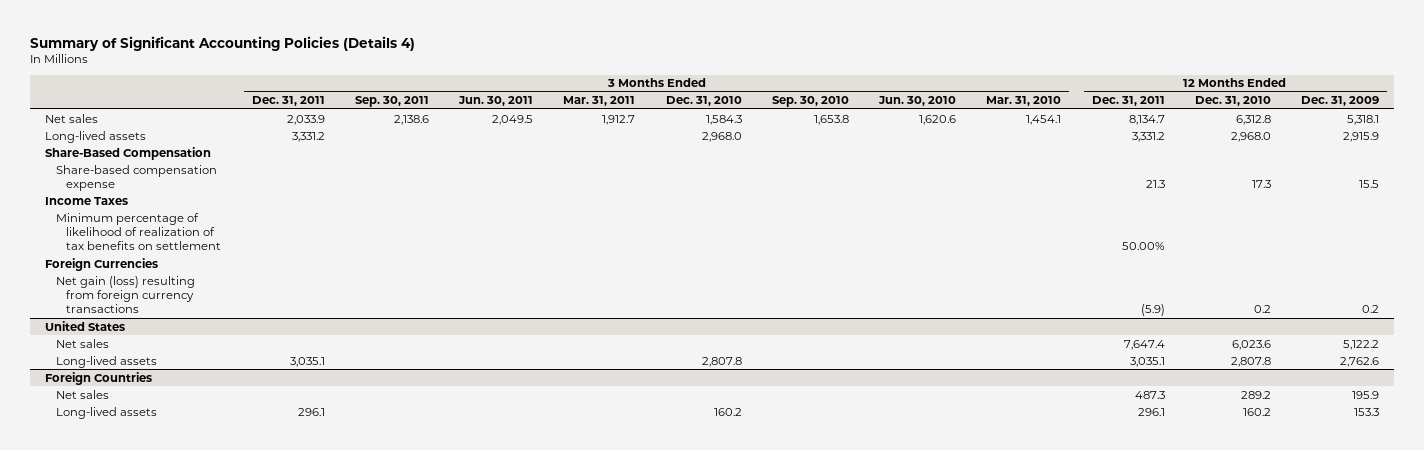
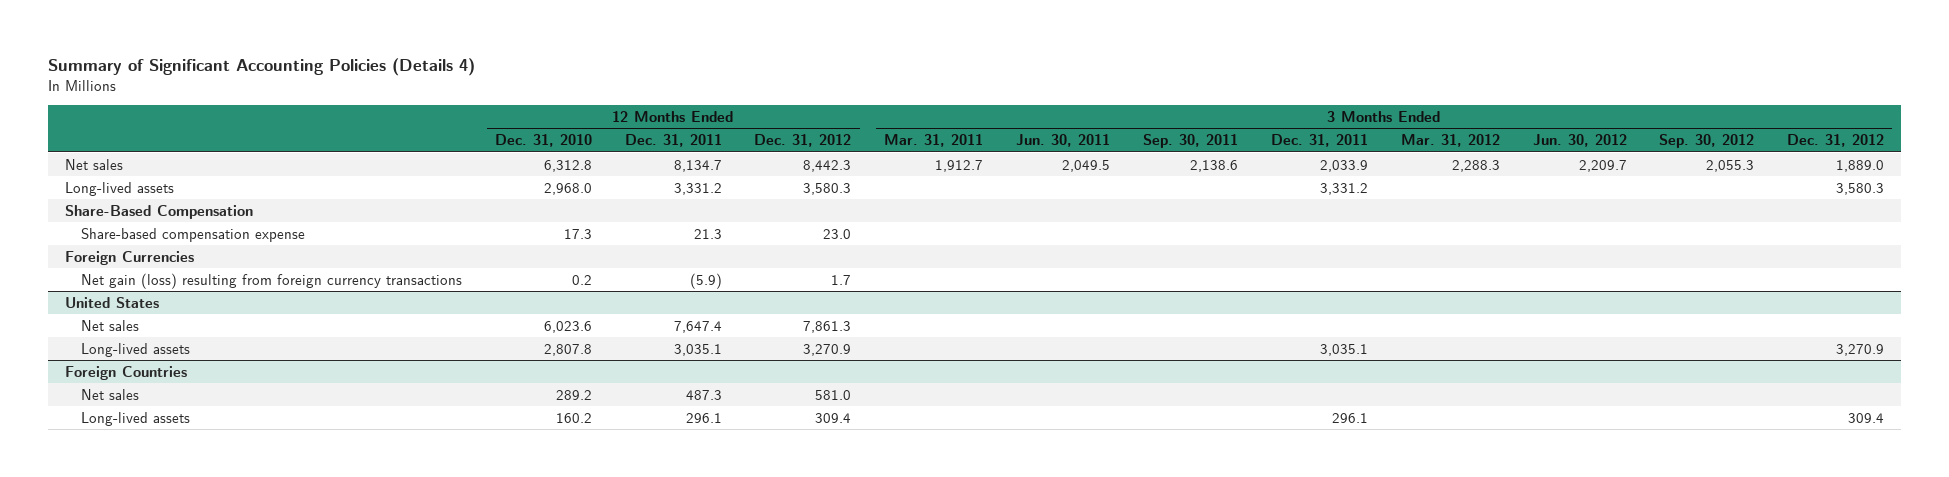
[665,96,742,107] Dec. 31, 2010 -> none
[771,96,849,108] Sep. 30, 2010 -> none
[878,96,957,107] Jun. 30, 2010 -> none
[986,96,1062,107] Mar. 31, 2010 -> none
[1301,96,1380,107] Dec. 31, 2009 -> none
none -> [754,134,852,148] Dec. 31, 2012
none -> [1400,134,1500,148] Mar. 31, 2012
none -> [1532,134,1627,148] Jun. 30, 2012
none -> [1659,134,1755,149] Sep. 30, 2012
none -> [1787,134,1885,148] Dec. 31, 2012
[44,196,128,205] Income Taxes -> none
[55,212,222,251] Minimum percentage of likelihood of realization of tax benefits on settlement -> none

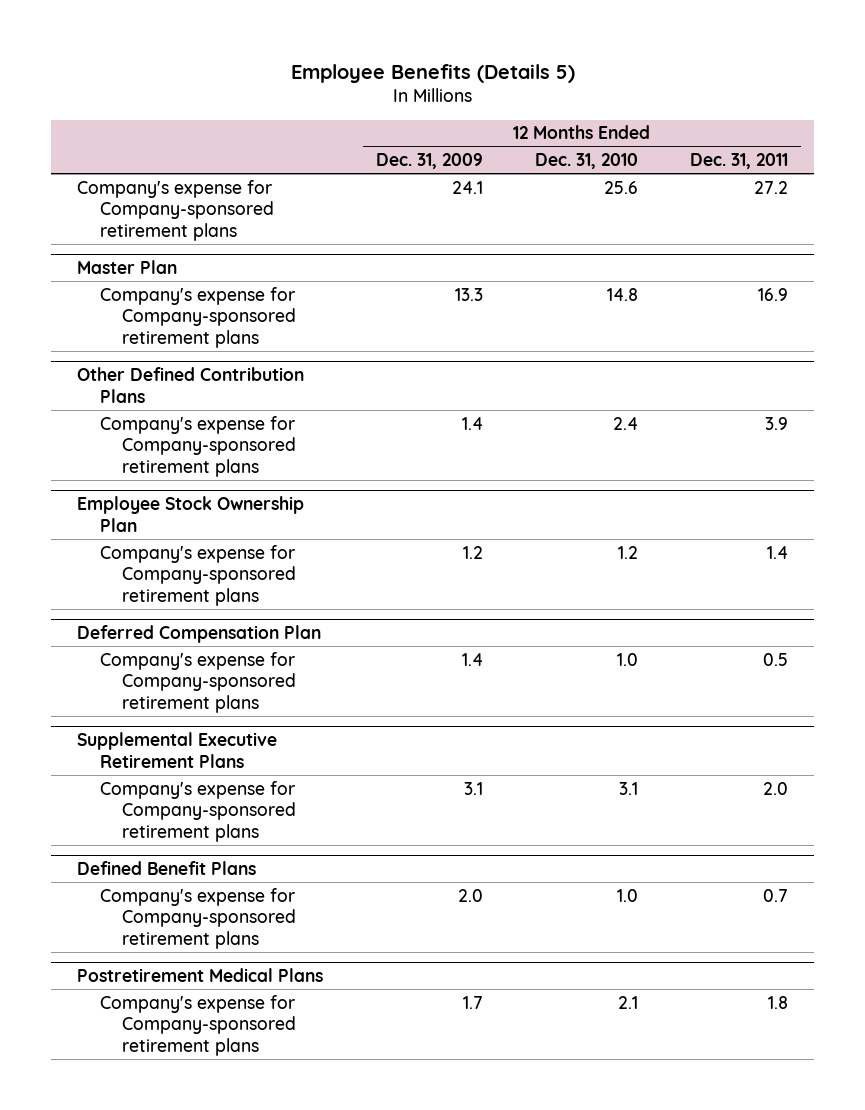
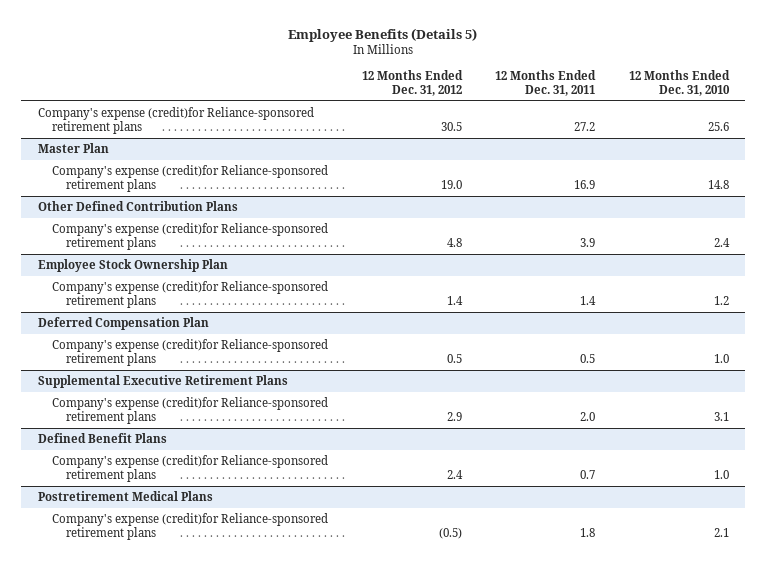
[375,153,483,170] Dec. 31, 2009 -> none
none -> [361,70,463,96] 12 Months Ended Dec. 31, 2012
[77,179,274,241] Company's expense for Company-sponsored retirement plans -> [37,106,314,134] Company's expense (credit)for Reliance-sponsored retirement plans
[99,286,297,348] Company's expense for Company-sponsored retirement plans -> [52,164,329,192] Company's expense (credit)for Reliance-sponsored retirement plans
[99,415,297,477] Company's expense for Company-sponsored retirement plans -> [52,222,329,250] Company's expense (credit)for Reliance-sponsored retirement plans
[99,544,297,606] Company's expense for Company-sponsored retirement plans -> [52,280,329,308] Company's expense (credit)for Reliance-sponsored retirement plans
[99,651,297,713] Company's expense for Company-sponsored retirement plans -> [52,338,329,366] Company's expense (credit)for Reliance-sponsored retirement plans
[99,780,297,842] Company's expense for Company-sponsored retirement plans -> [52,396,329,424] Company's expense (credit)for Reliance-sponsored retirement plans
[99,887,297,949] Company's expense for Company-sponsored retirement plans -> [52,454,329,482] Company's expense (credit)for Reliance-sponsored retirement plans
[99,994,297,1056] Company's expense for Company-sponsored retirement plans -> [52,512,329,540] Company's expense (credit)for Reliance-sponsored retirement plans

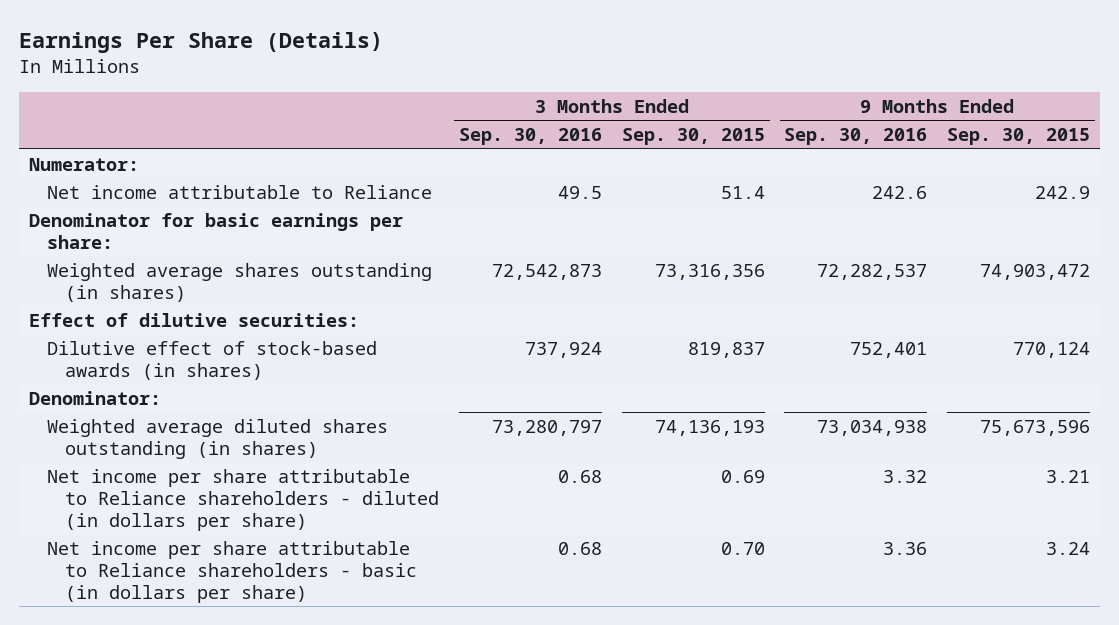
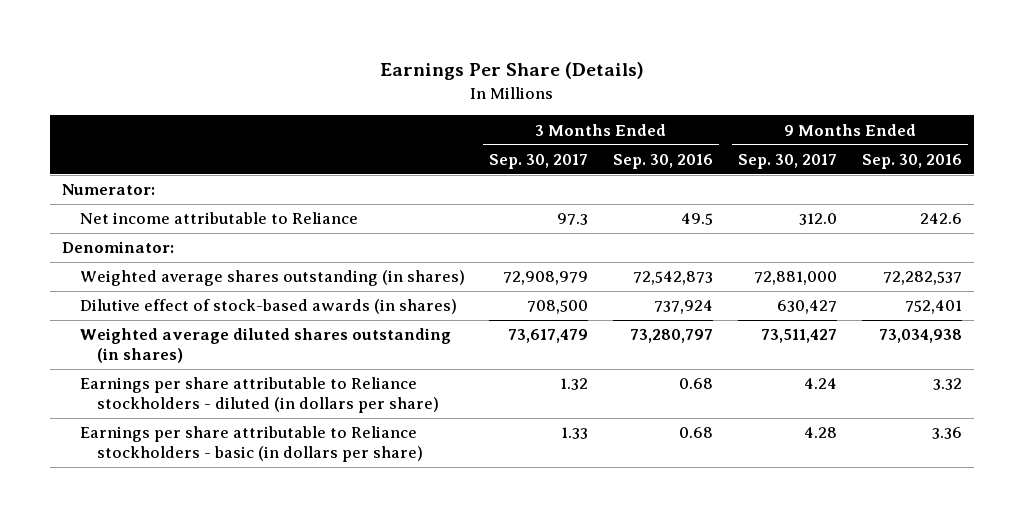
[621,128,765,146] Sep. 30, 2015 -> none
[947,128,1091,146] Sep. 30, 2015 -> none
none -> [489,153,589,169] Sep. 30, 2017
none -> [737,153,837,169] Sep. 30, 2017
[28,212,403,249] Denominator for basic earnings per share: -> none
[28,390,161,405] Denominator: -> [62,241,175,254] Denominator:
[28,312,359,327] Effect of dilutive securities: -> none
[46,468,439,531] Net income per share attributable to Reliance shareholders - diluted (in dollars per share) -> [79,377,439,413] Earnings per share attributable to Reliance stockholders - diluted (in dollars per share)
[46,540,417,603] Net income per share attributable to Reliance shareholders - basic (in dollars per share) -> [79,426,423,462] Earnings per share attributable to Reliance stockholders - basic (in dollars per share)

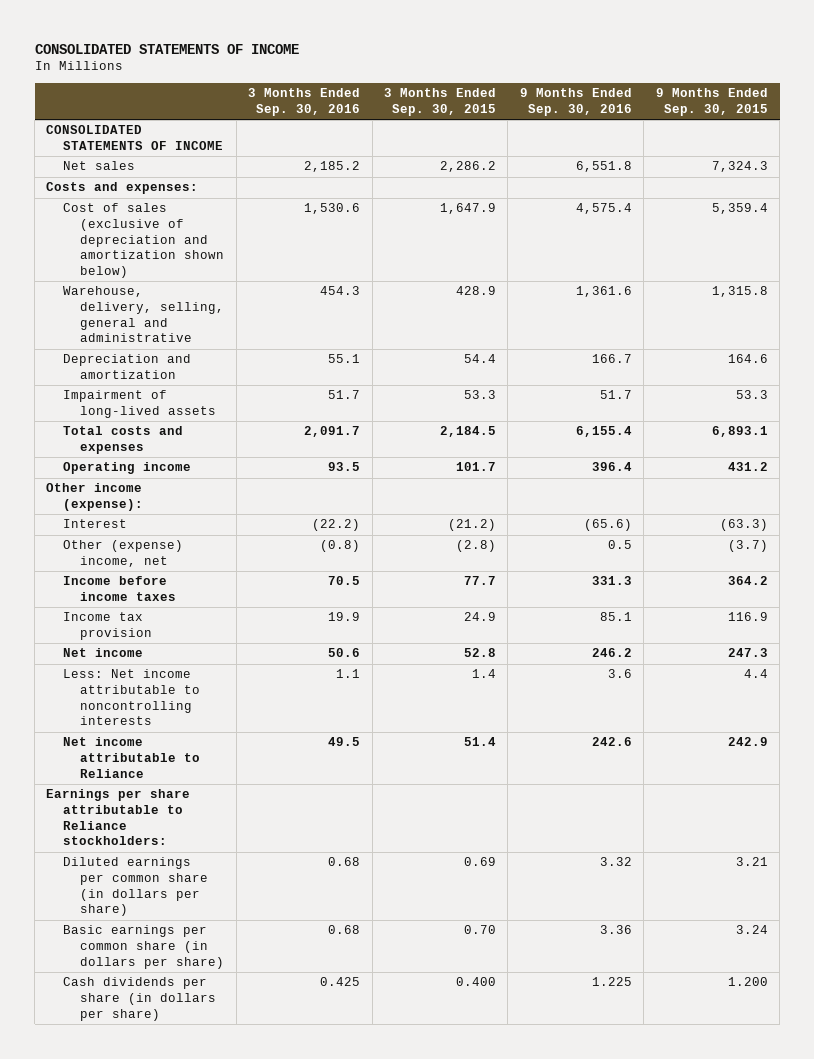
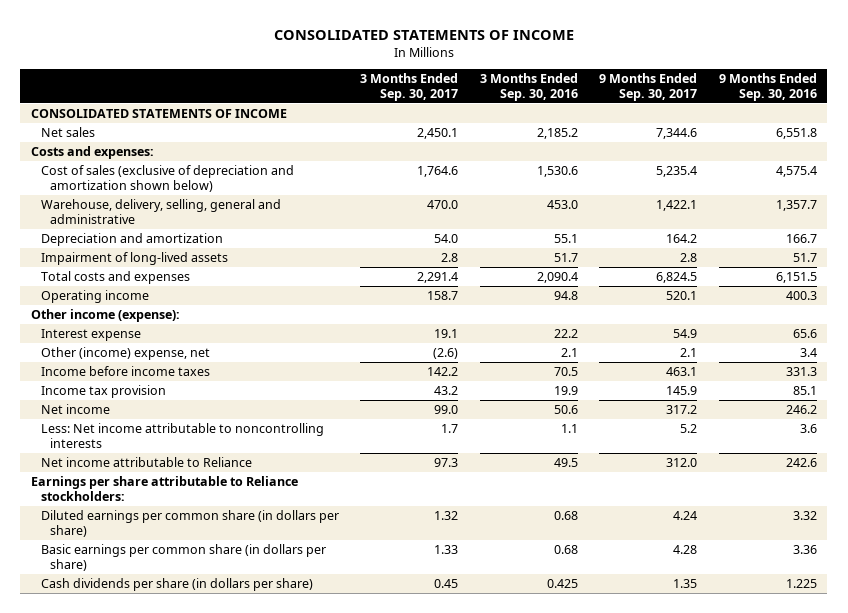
[384,88,497,116] 3 Months Ended Sep. 30, 2015 -> none
[655,88,768,116] 9 Months Ended Sep. 30, 2015 -> none
none -> [360,73,459,101] 3 Months Ended Sep. 30, 2017
none -> [599,73,698,101] 9 Months Ended Sep. 30, 2017
[320,286,361,296] 454.3 -> [546,199,578,209] 453.0
[575,286,632,298] 1,361.6 -> [775,199,817,211] 1,357.7
[304,426,361,438] 2,091.7 -> [536,271,578,283] 2,090.4
[575,426,632,438] 6,155.4 -> [775,271,817,283] 6,151.5
[328,462,361,472] 93.5 -> [553,290,578,300] 94.8
[591,462,632,472] 396.4 -> [785,290,817,300] 400.3
[63,519,128,529] Interest -> [40,328,141,341] Interest expense
[312,519,361,532] (22.2) -> [553,328,578,338] 22.2
[583,519,632,532] (65.6) -> [792,328,817,338] 65.6
[63,540,184,568] Other (expense) income, net -> [40,346,210,360] Other (income) expense, net
[320,540,361,553] (0.8) -> [560,347,578,357] 2.1
[607,540,632,550] 0.5 -> [799,347,817,357] 3.4

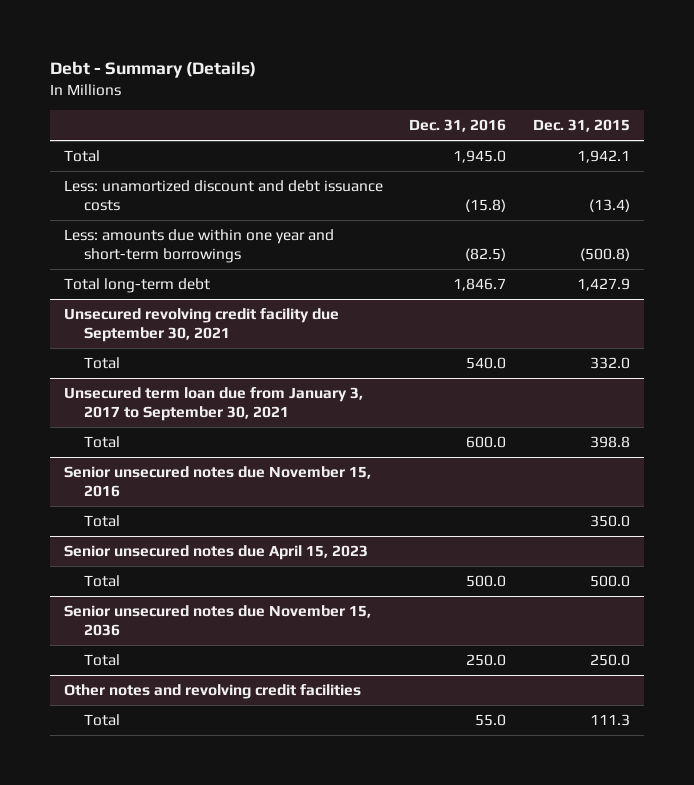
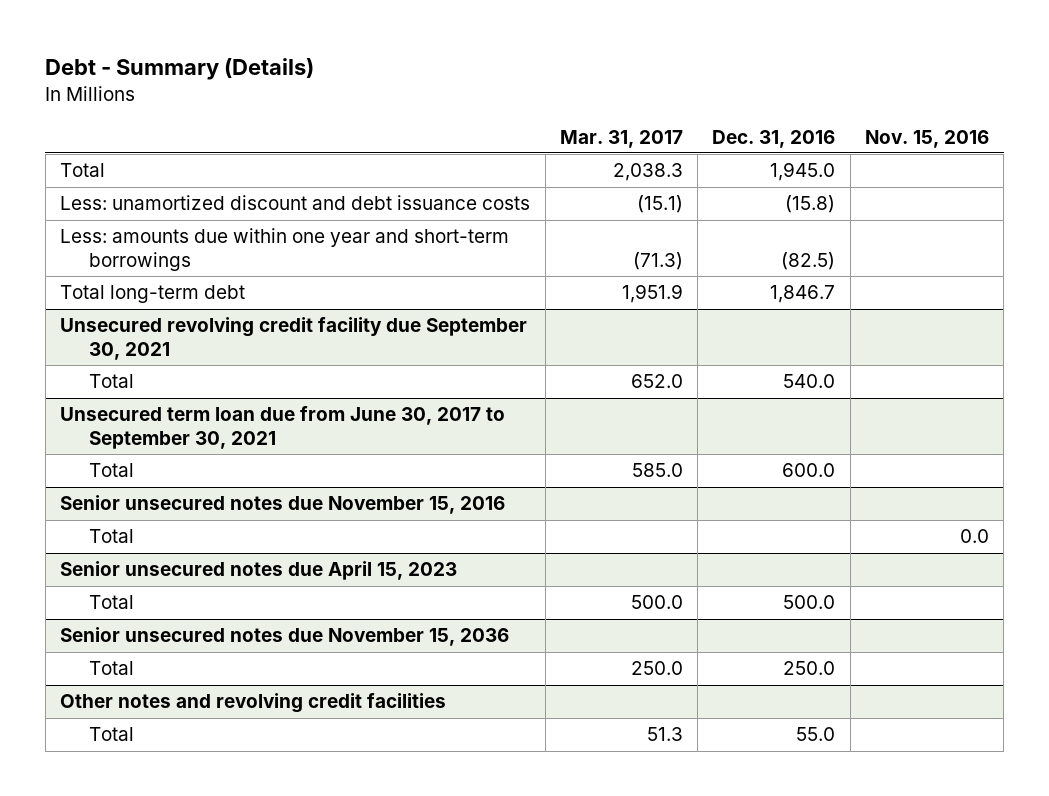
[533,118,631,132] Dec. 31, 2015 -> none
none -> [559,129,683,148] Mar. 31, 2017
none -> [865,129,990,148] Nov. 15, 2016
[63,387,363,422] Unsecured term loan due from January 3, 2017 to September 30, 2021 -> [60,406,506,450] Unsecured term loan due from June 30, 2017 to September 30, 2021

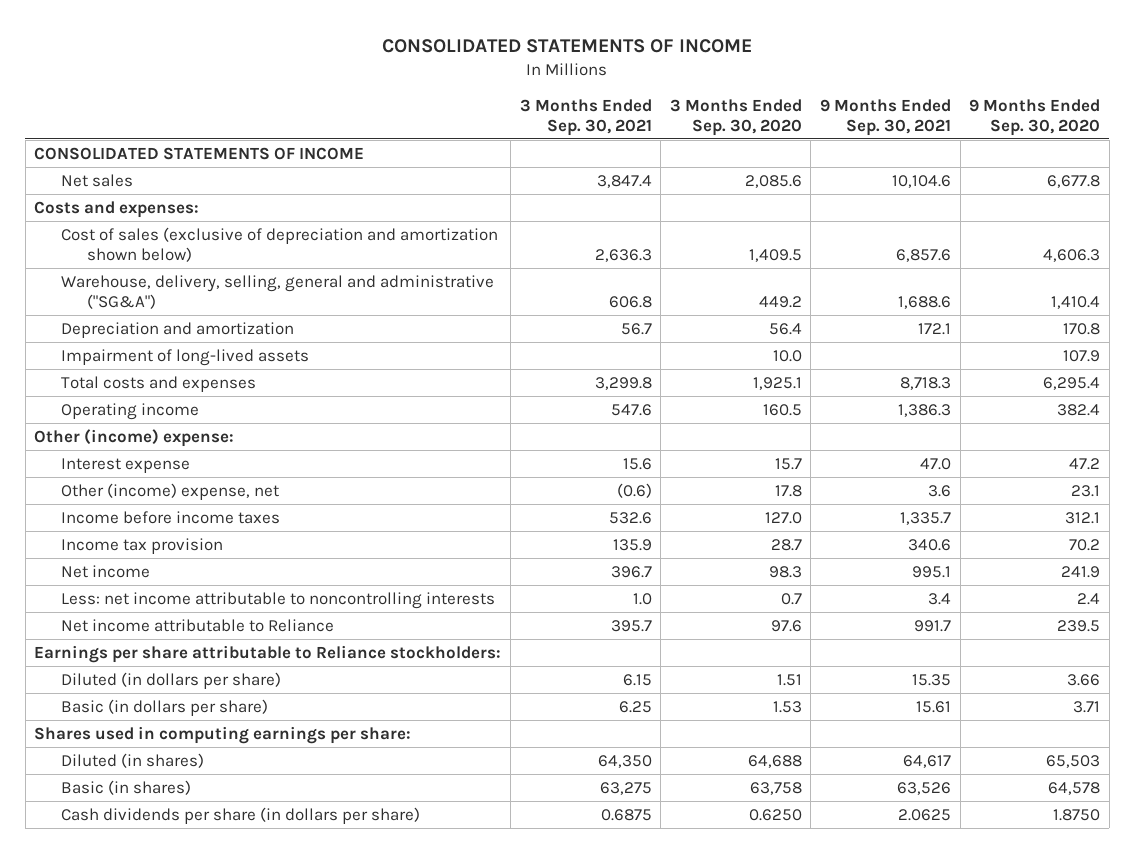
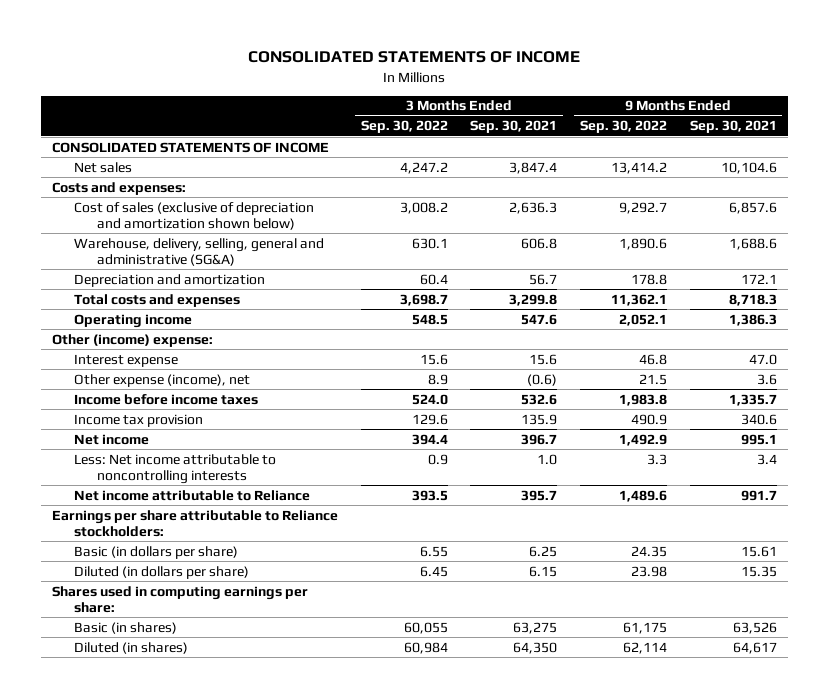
[669,98,802,136] 3 Months Ended Sep. 30, 2020 -> none
[969,98,1101,136] 9 Months Ended Sep. 30, 2020 -> none
none -> [360,120,448,134] Sep. 30, 2022
none -> [580,120,668,134] Sep. 30, 2022
[60,274,494,309] Warehouse, delivery, selling, general and administrative ("SG&A") -> [74,237,325,266] Warehouse, delivery, selling, general and administrative (SG&A)
[60,348,309,366] Impairment of long-lived assets -> none
[60,482,279,500] Other (income) expense, net -> [74,373,251,387] Other expense (income), net
[60,591,495,609] Less: net income attributable to noncontrolling interests -> [74,453,277,484] Less: Net income attributable to noncontrolling interests
[60,671,281,689] Diluted (in dollars per share) -> [74,565,250,579] Diluted (in dollars per share)
[60,806,420,824] Cash dividends per share (in dollars per share) -> none
[60,752,204,768] Diluted (in shares) -> [74,641,189,654] Diluted (in shares)

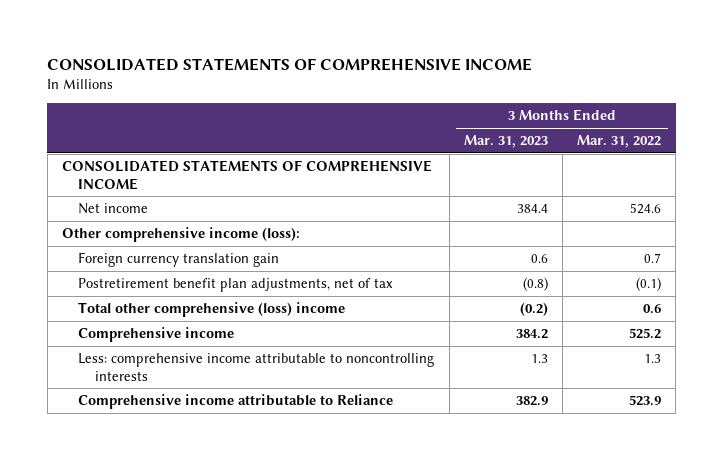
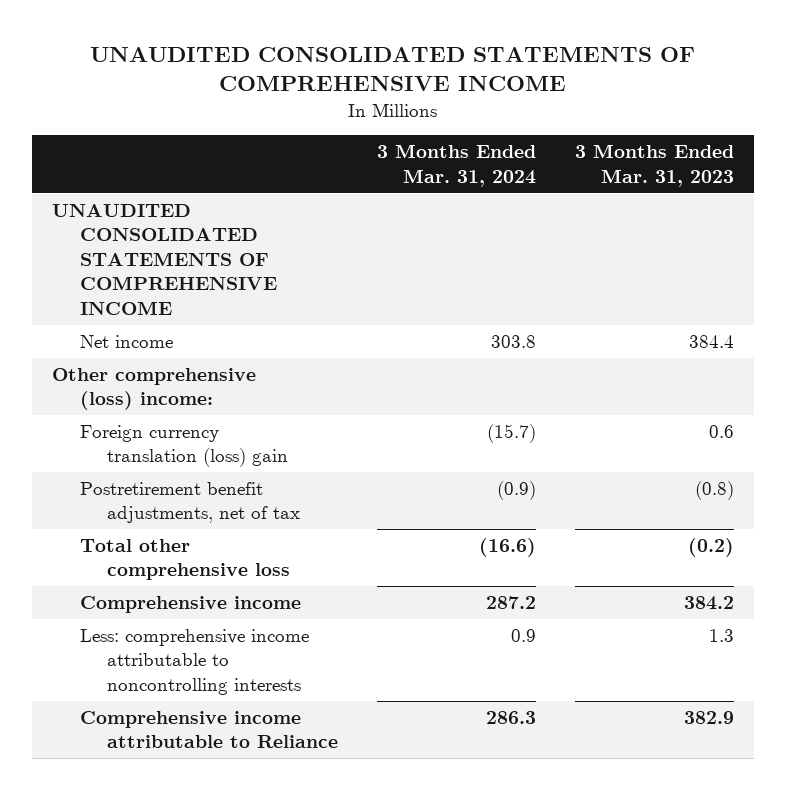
[47,57,533,71] CONSOLIDATED STATEMENTS OF COMPREHENSIVE INCOME -> [90,46,696,92] UNAUDITED CONSOLIDATED STATEMENTS OF COMPREHENSIVE INCOME
[576,135,661,149] Mar. 31, 2022 -> none
none -> [377,144,537,187] 3 Months Ended Mar. 31, 2024
[61,159,432,190] CONSOLIDATED STATEMENTS OF COMPREHENSIVE INCOME -> [51,203,277,315] UNAUDITED CONSOLIDATED STATEMENTS OF COMPREHENSIVE INCOME
[61,226,300,242] Other comprehensive income (loss): -> [51,367,256,411] Other comprehensive (loss) income:
[78,251,280,267] Foreign currency translation gain -> [79,424,289,468] Foreign currency translation (loss) gain
[78,277,394,292] Postretirement benefit plan adjustments, net of tax -> [79,481,301,524] Postretirement benefit adjustments, net of tax
[78,301,346,317] Total other comprehensive (loss) income -> [79,538,291,581] Total other comprehensive loss

